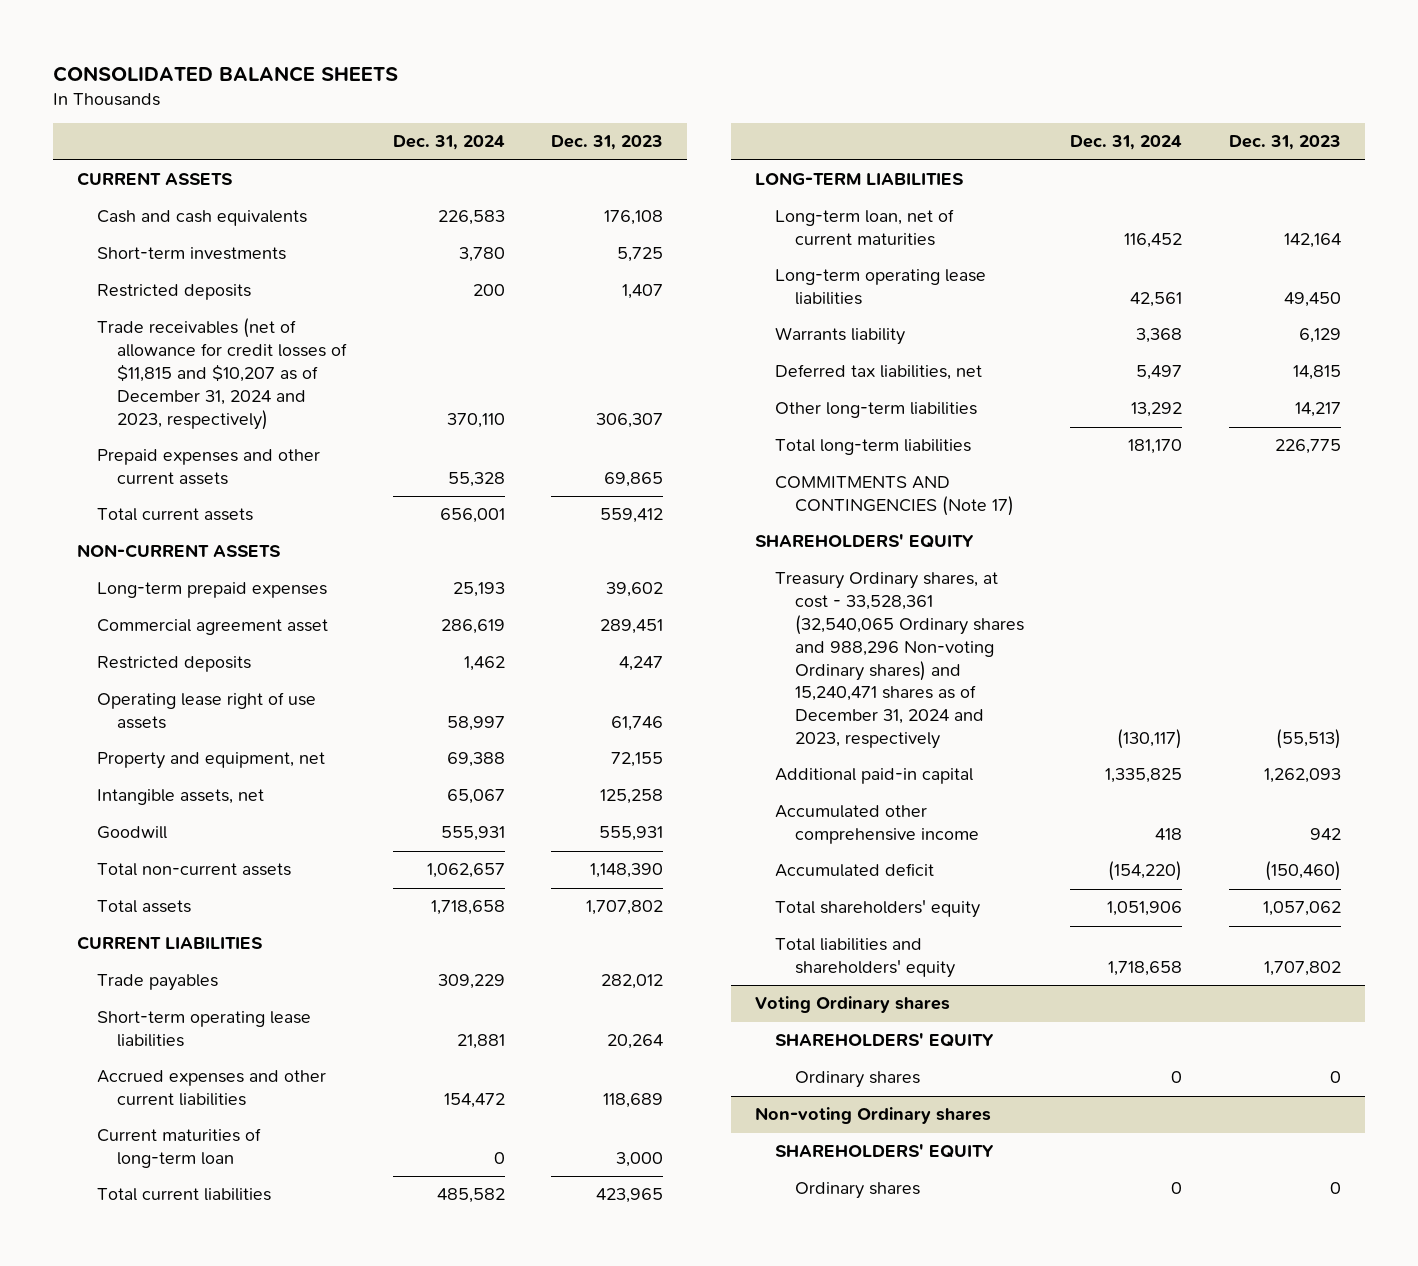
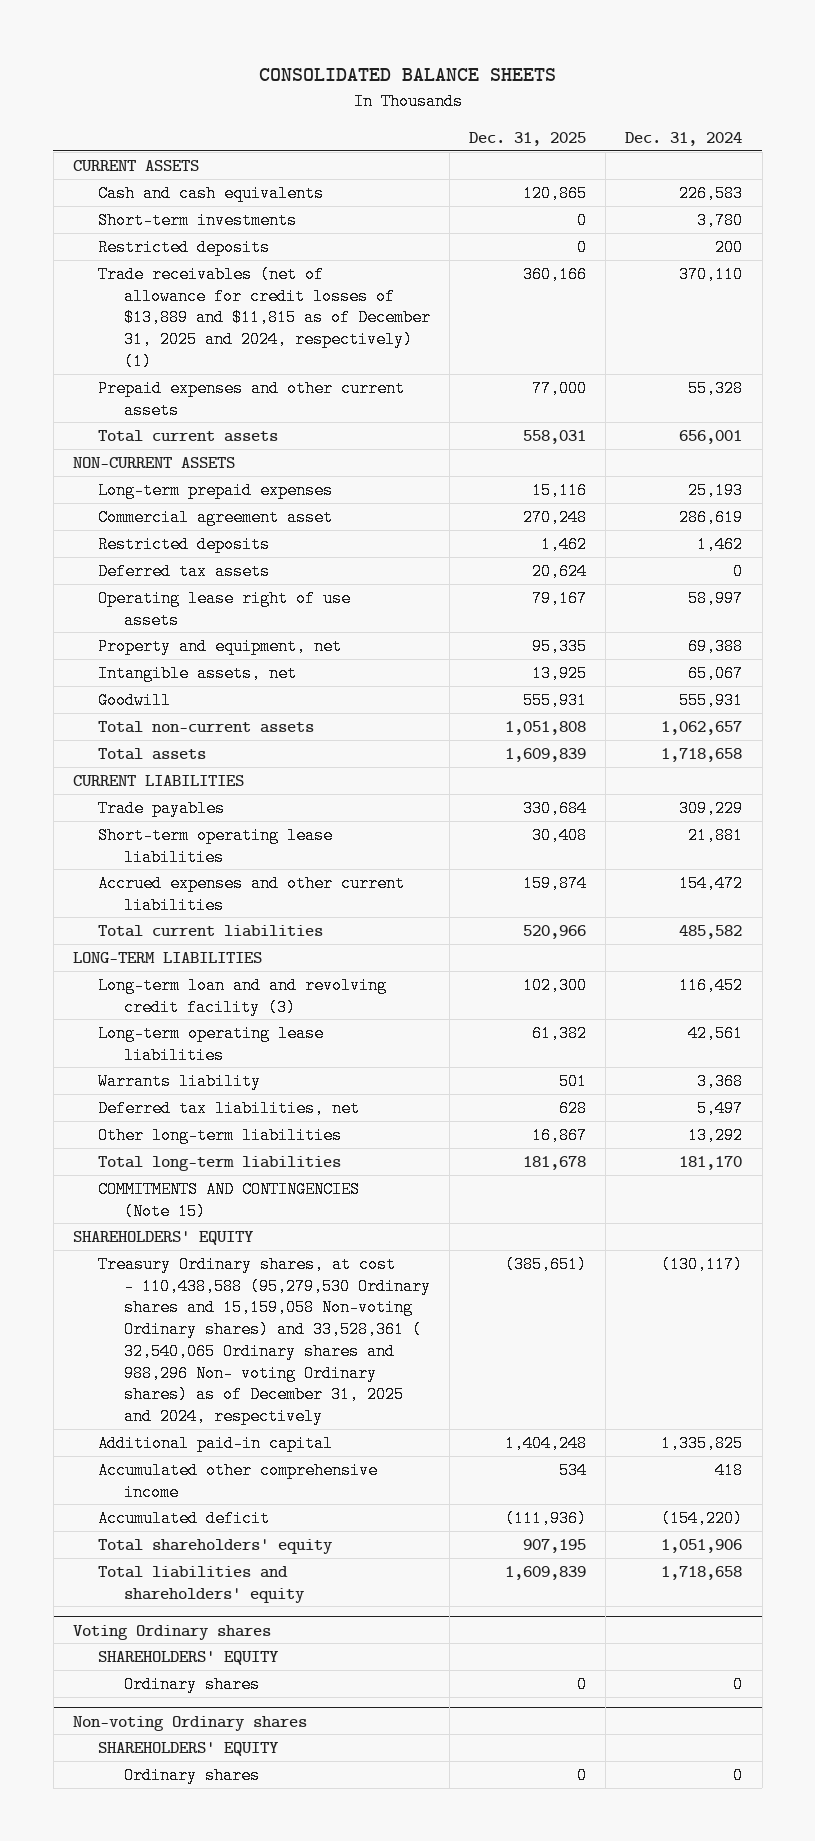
[551,135,664,151] Dec. 31, 2023 -> none
none -> [468,131,586,146] Dec. 31, 2025
[96,318,347,430] Trade receivables (net of allowance for credit losses of $11,815 and $10,207 as of December 31, 2024 and 2023, respectively) -> [98,265,431,370] Trade receivables (net of allowance for credit losses of $13,889 and $11,815 as of December 31, 2025 and 2024, respectively) (1)
none -> [98,562,271,580] Deferred tax assets
[96,1128,261,1169] Current maturities of long-term loan -> none
[774,209,954,247] Long-term loan, net of current maturities -> [98,976,388,1016] Long-term loan and and revolving credit facility (3)
[774,476,1014,517] COMMITMENTS AND CONTINGENCIES (Note 17) -> [98,1180,361,1220] COMMITMENTS AND CONTINGENCIES (Note 15)
[774,572,1024,749] Treasury Ordinary shares, at cost - 33,528,361 (32,540,065 Ordinary shares and 988,296 Non-voting Ordinary shares) and 15,240,471 shares as of December 31, 2024 and 2023, respectively -> [98,1255,431,1426] Treasury Ordinary shares, at cost - 110,438,588 (95,279,530 Ordinary shares and 15,159,058 Non-voting Ordinary shares) and 33,528,361 ( 32,540,065 Ordinary shares and 988,296 Non- voting Ordinary shares) as of December 31, 2025 and 2024, respectively

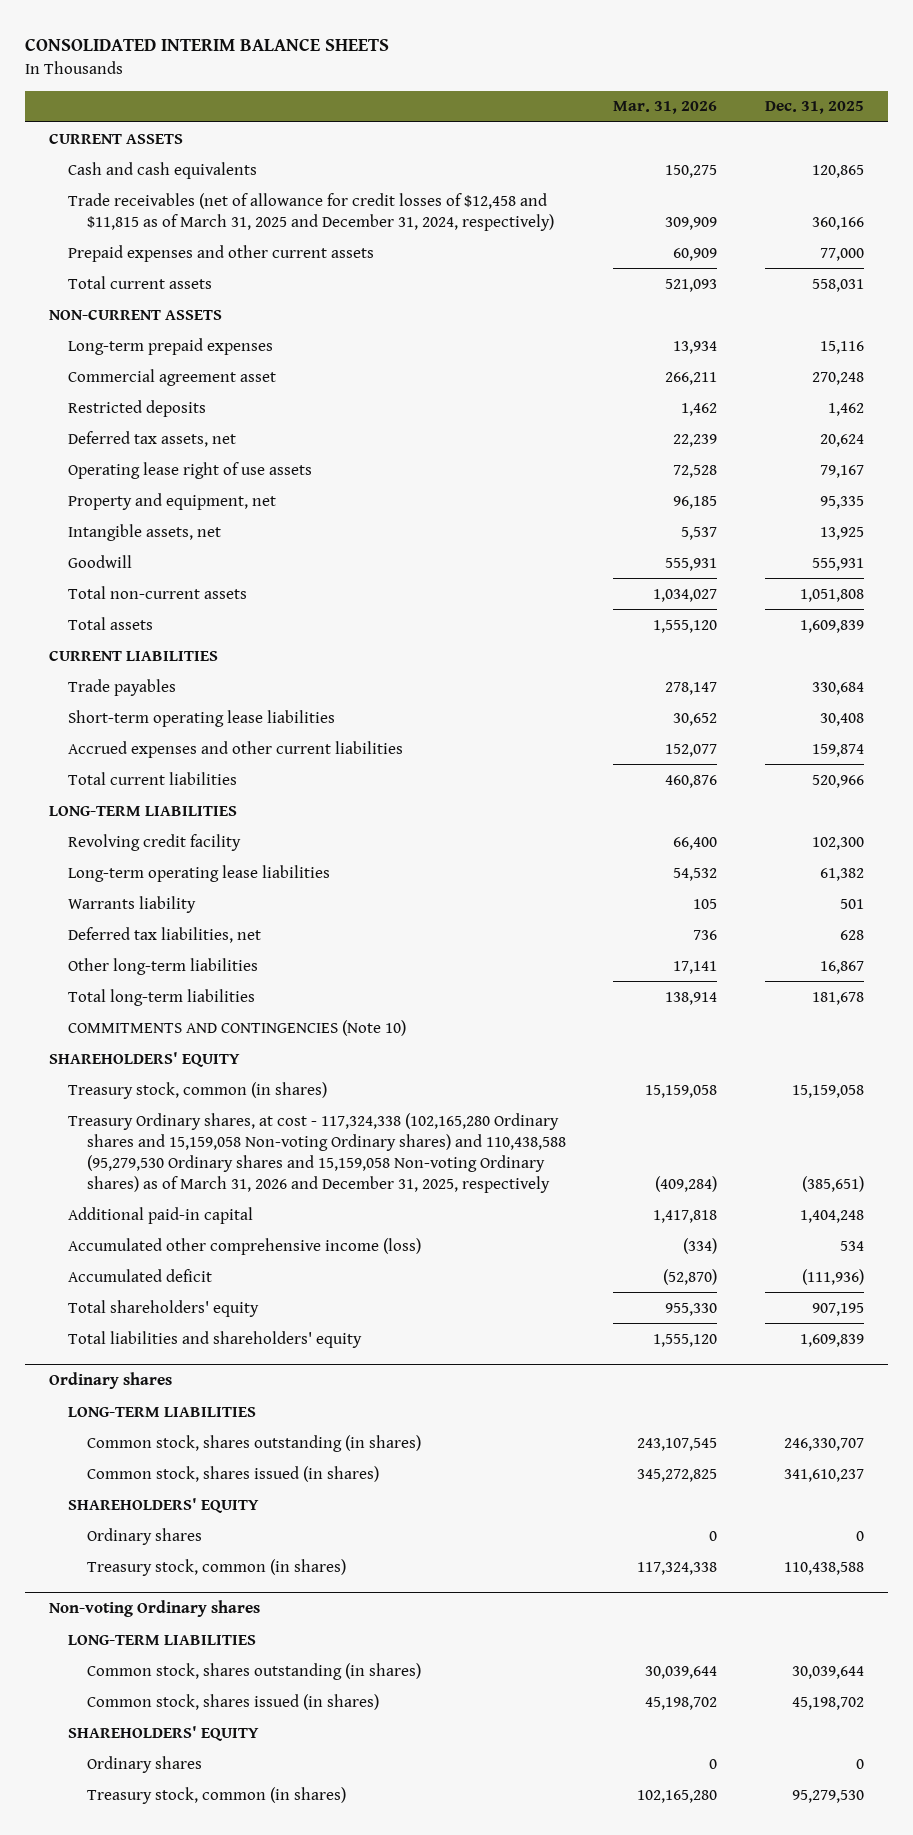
[258,68,556,82] CONSOLIDATED BALANCE SHEETS -> [25,38,390,52] CONSOLIDATED INTERIM BALANCE SHEETS
[625,131,743,146] Dec. 31, 2024 -> none
none -> [613,101,718,115] Mar. 31, 2026
[98,211,298,229] Short-term investments -> none
[98,238,271,256] Restricted deposits -> none
[98,265,431,370] Trade receivables (net of allowance for credit losses of $13,889 and $11,815 as of December 31, 2025 and 2024, respectively) (1) -> [67,192,554,231] Trade receivables (net of allowance for credit losses of $12,458 and $11,815 as of March 31, 2025 and December 31, 2024, respectively)
[98,562,271,580] Deferred tax assets -> [67,430,236,447] Deferred tax assets, net
[98,976,388,1016] Long-term loan and and revolving credit facility (3) -> [67,833,241,851] Revolving credit facility
[98,1180,361,1220] COMMITMENTS AND CONTINGENCIES (Note 15) -> [67,1019,406,1036] COMMITMENTS AND CONTINGENCIES (Note 10)
none -> [67,1081,327,1099] Treasury stock, common (in shares)
[98,1255,431,1426] Treasury Ordinary shares, at cost - 110,438,588 (95,279,530 Ordinary shares and 15,159,058 Non-voting Ordinary shares) and 33,528,361 ( 32,540,065 Ordinary shares and 988,296 Non- voting Ordinary shares) as of December 31, 2025 and 2024, respectively -> [67,1112,566,1193] Treasury Ordinary shares, at cost - 117,324,338 (102,165,280 Ordinary shares and 15,159,058 Non-voting Ordinary shares) and 110,438,588 (95,279,530 Ordinary shares and 15,159,058 Non-voting Ordinary shares) as of March 31, 2026 and December 31, 2025, respectively
[98,1461,379,1501] Accumulated other comprehensive income -> [67,1237,421,1255] Accumulated other comprehensive income (loss)
[73,1624,272,1640] Voting Ordinary shares -> [49,1372,173,1390] Ordinary shares
none -> [67,1406,256,1417] LONG-TERM LIABILITIES
none -> [86,1434,421,1452] Common stock, shares outstanding (in shares)
none -> [86,1465,379,1482] Common stock, shares issued (in shares)
none -> [86,1558,346,1576] Treasury stock, common (in shares)
none -> [67,1634,256,1645] LONG-TERM LIABILITIES
none -> [86,1662,421,1680] Common stock, shares outstanding (in shares)
none -> [86,1693,379,1710] Common stock, shares issued (in shares)
none -> [86,1786,346,1804] Treasury stock, common (in shares)

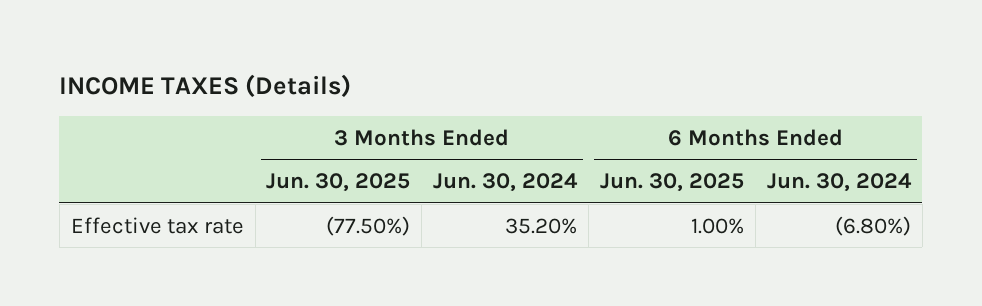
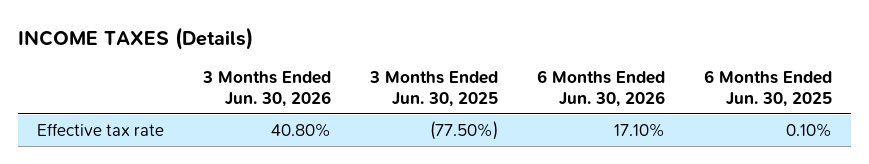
[433,173,579,193] Jun. 30, 2024 -> none
[767,173,913,193] Jun. 30, 2024 -> none
none -> [202,71,332,107] 3 Months Ended Jun. 30, 2026
none -> [536,70,665,107] 6 Months Ended Jun. 30, 2026
[691,217,745,234] 1.00% -> [785,123,832,138] 0.10%

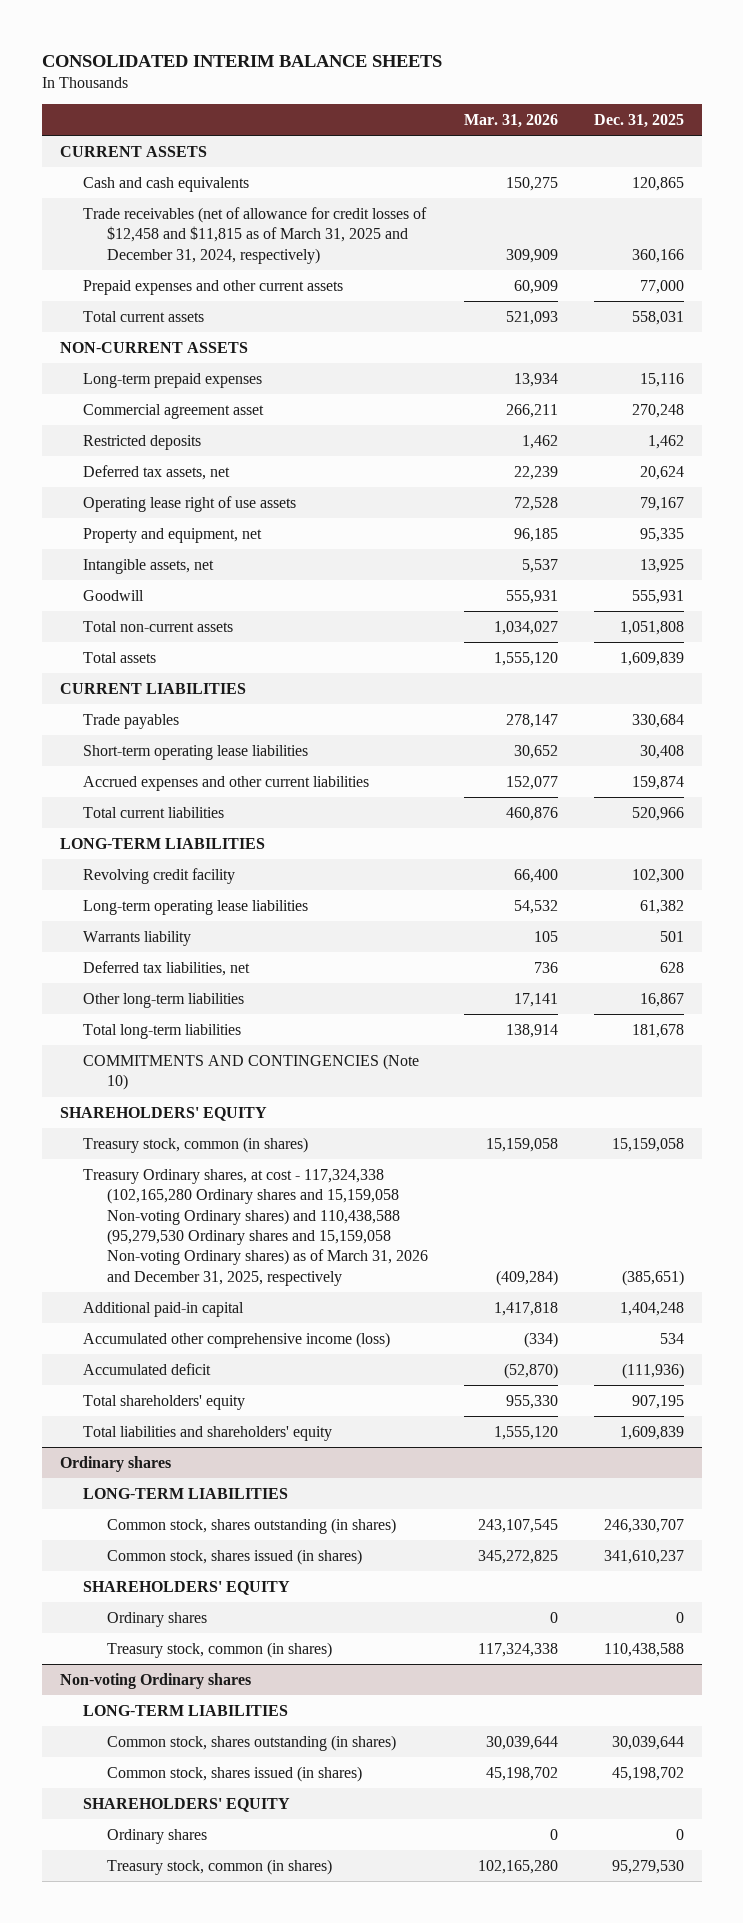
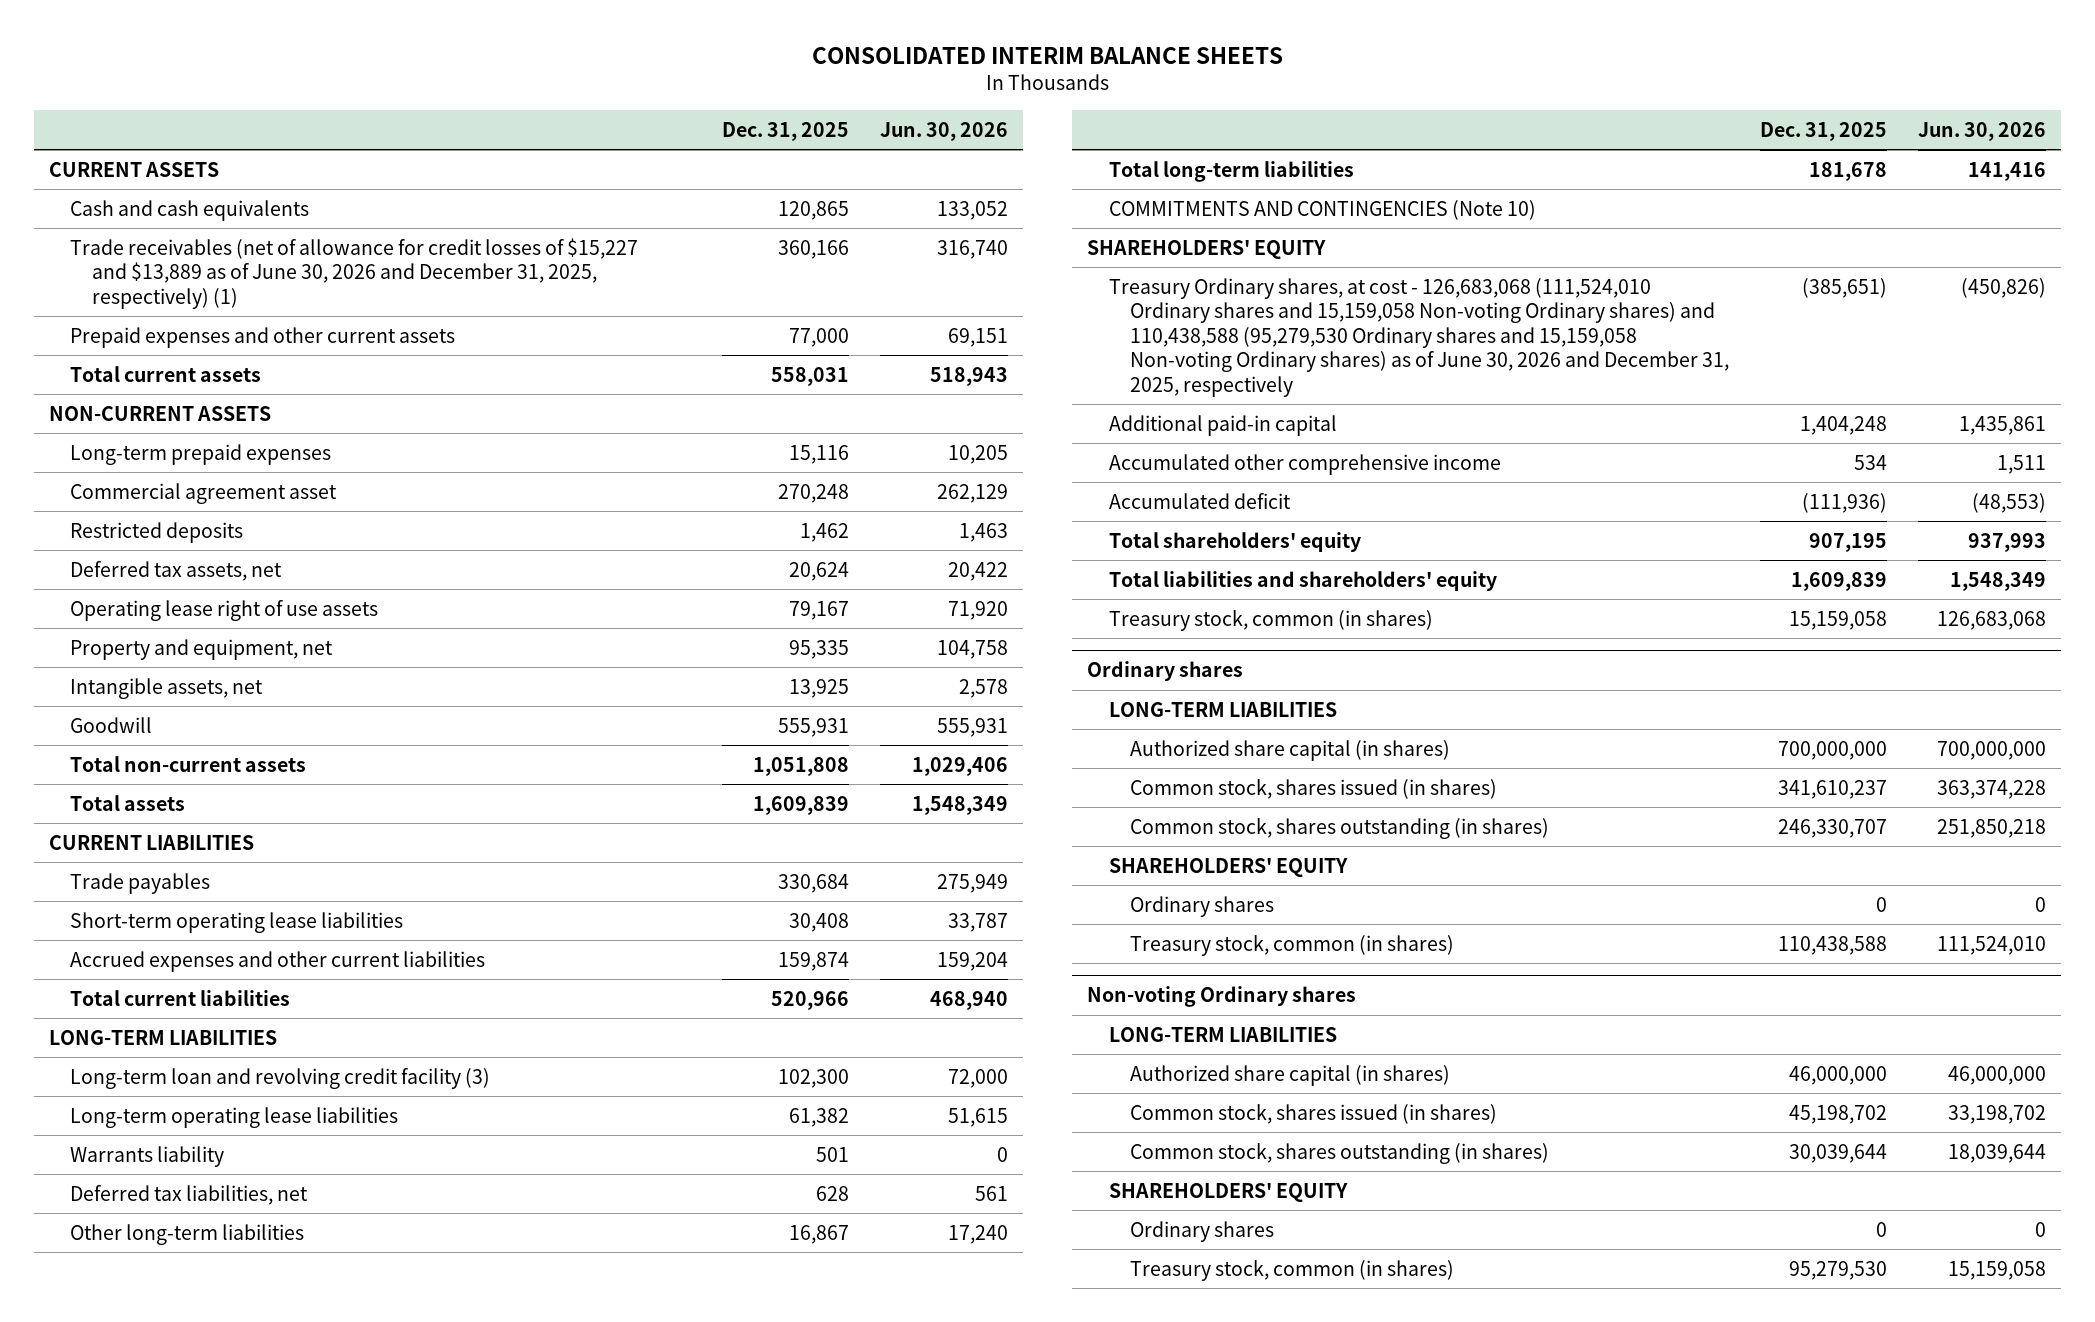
[463,113,558,128] Mar. 31, 2026 -> none
none -> [879,121,1008,141] Jun. 30, 2026
[83,206,428,264] Trade receivables (net of allowance for credit losses of $12,458 and $11,815 as of March 31, 2025 and December 31, 2024, respectively) -> [70,237,639,309] Trade receivables (net of allowance for credit losses of $15,227 and $13,889 as of June 30, 2026 and December 31, 2025, respectively) (1)
[83,867,236,884] Revolving credit facility -> [70,1067,491,1089] Long-term loan and revolving credit facility (3)
[83,1168,429,1286] Treasury Ordinary shares, at cost - 117,324,338 (102,165,280 Ordinary shares and 15,159,058 Non-voting Ordinary shares) and 110,438,588 (95,279,530 Ordinary shares and 15,159,058 Non-voting Ordinary shares) as of March 31, 2026 and December 31, 2025, respectively -> [1108,277,1729,397] Treasury Ordinary shares, at cost - 126,683,068 (111,524,010 Ordinary shares and 15,159,058 Non-voting Ordinary shares) and 110,438,588 (95,279,530 Ordinary shares and 15,159,058 Non-voting Ordinary shares) as of June 30, 2026 and December 31, 2025, respectively
[83,1331,391,1348] Accumulated other comprehensive income (loss) -> [1108,453,1501,475] Accumulated other comprehensive income
[83,1136,309,1153] Treasury stock, common (in shares) -> [1108,609,1433,631] Treasury stock, common (in shares)
none -> [1129,739,1450,761] Authorized share capital (in shares)
[107,1517,397,1534] Common stock, shares outstanding (in shares) -> [1129,817,1549,839] Common stock, shares outstanding (in shares)
none -> [1129,1064,1450,1086] Authorized share capital (in shares)
[107,1734,397,1751] Common stock, shares outstanding (in shares) -> [1129,1142,1549,1164] Common stock, shares outstanding (in shares)

